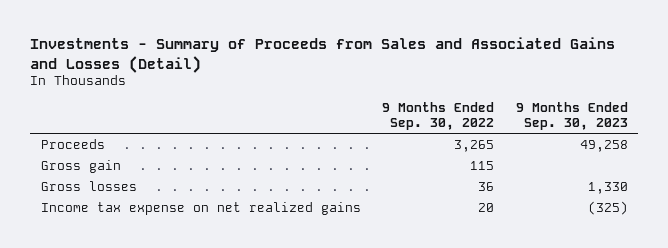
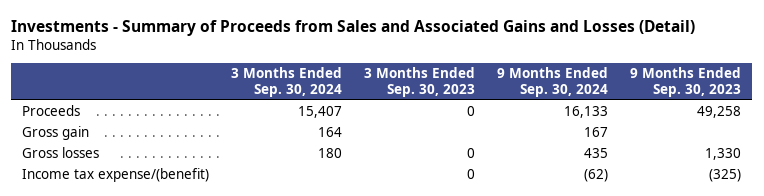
[382,102,495,131] 9 Months Ended Sep. 30, 2022 -> none
none -> [231,67,343,98] 3 Months Ended Sep. 30, 2024
none -> [364,67,476,98] 3 Months Ended Sep. 30, 2023
none -> [497,67,609,98] 9 Months Ended Sep. 30, 2024
[40,201,361,215] Income tax expense on net realized gains -> [22,168,210,183] Income tax expense/(benefit)

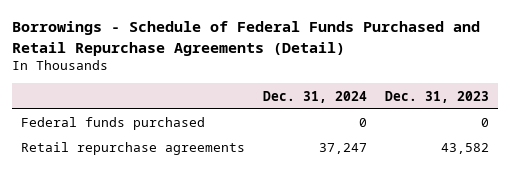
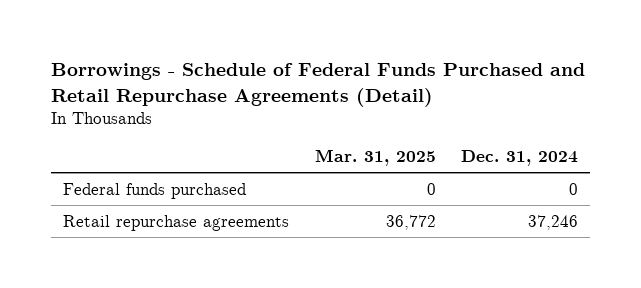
[384,90,489,103] Dec. 31, 2023 -> none
none -> [314,148,436,166] Mar. 31, 2025
[318,143,367,155] 37,247 -> [527,214,578,230] 37,246

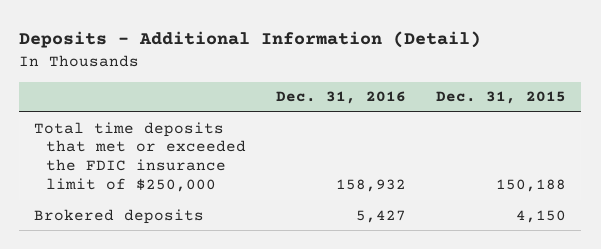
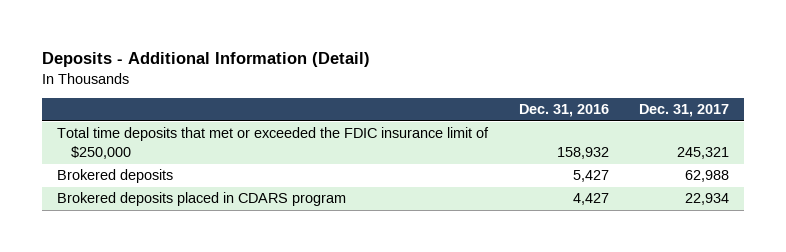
[436,91,567,105] Dec. 31, 2015 -> none
none -> [638,104,729,118] Dec. 31, 2017
none -> [57,192,347,207] Brokered deposits placed in CDARS program

